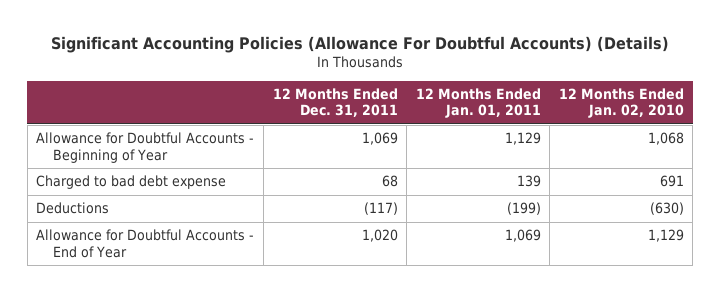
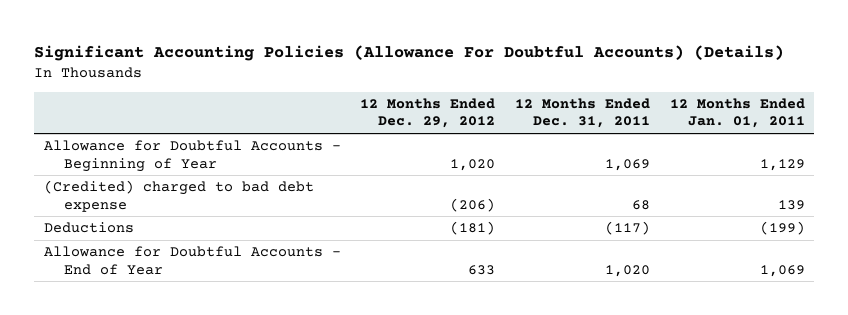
[558,88,684,119] 12 Months Ended Jan. 02, 2010 -> none
none -> [360,97,496,129] 12 Months Ended Dec. 29, 2012
[36,175,227,190] Charged to bad debt expense -> [43,180,314,212] (Credited) charged to bad debt expense

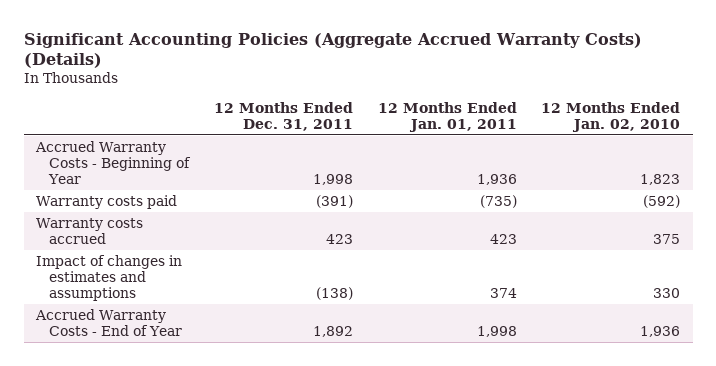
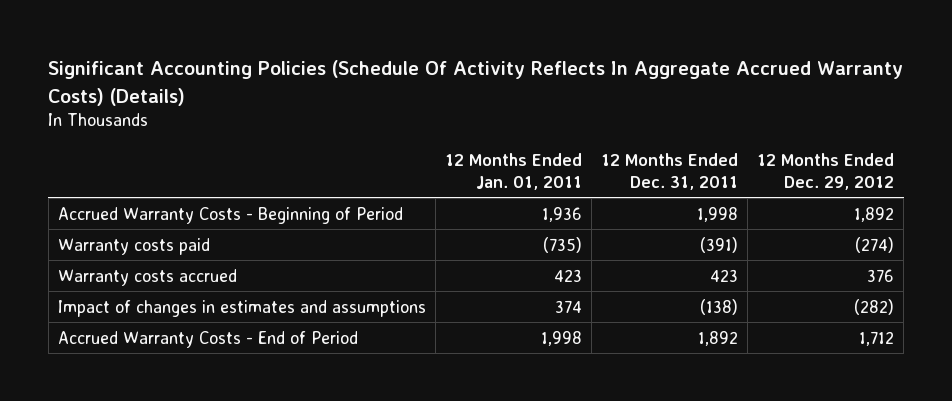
[23,32,642,69] Significant Accounting Policies (Aggregate Accrued Warranty Costs) (Details) -> [48,60,904,106] Significant Accounting Policies (Schedule Of Activity Reflects In Aggregate Accrued Warranty Costs) (Details)
[541,101,681,132] 12 Months Ended Jan. 02, 2010 -> none
none -> [757,152,895,190] 12 Months Ended Dec. 29, 2012
[35,140,192,184] Accrued Warranty Costs - Beginning of Year -> [57,206,403,224] Accrued Warranty Costs - Beginning of Period
[35,308,183,336] Accrued Warranty Costs - End of Year -> [57,330,358,348] Accrued Warranty Costs - End of Period

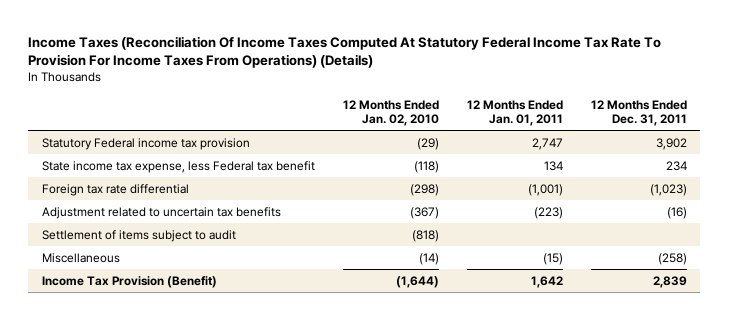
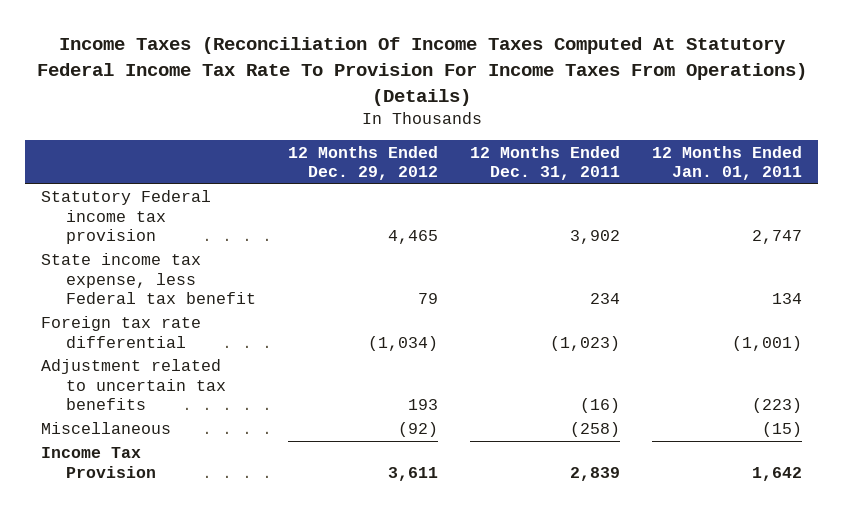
[342,99,439,127] 12 Months Ended Jan. 02, 2010 -> none
none -> [288,145,439,181] 12 Months Ended Dec. 29, 2012
[42,229,237,242] Settlement of items subject to audit -> none
[42,275,218,288] Income Tax Provision (Benefit) -> [40,447,157,478] Income Tax Provision

